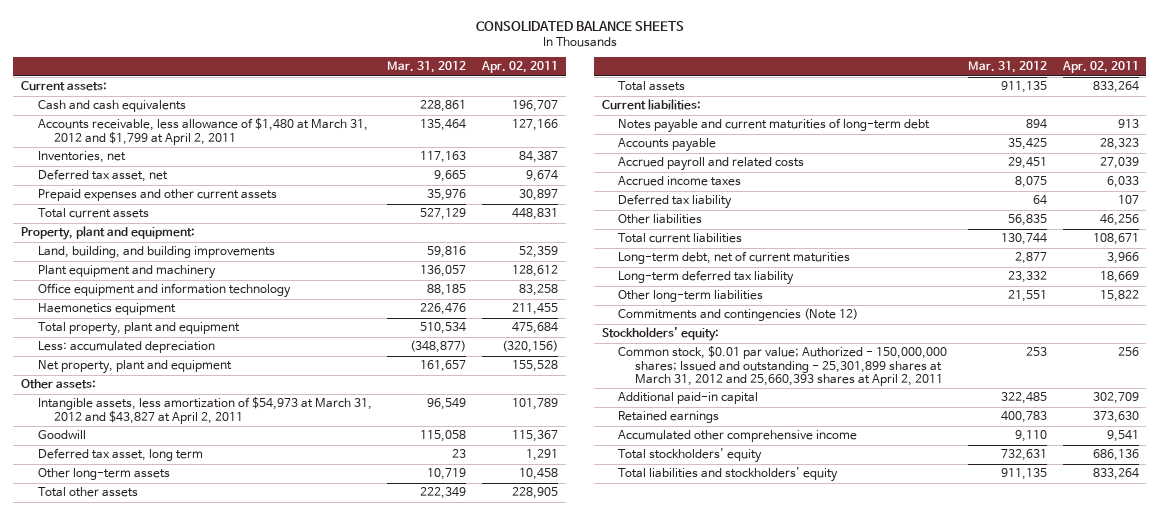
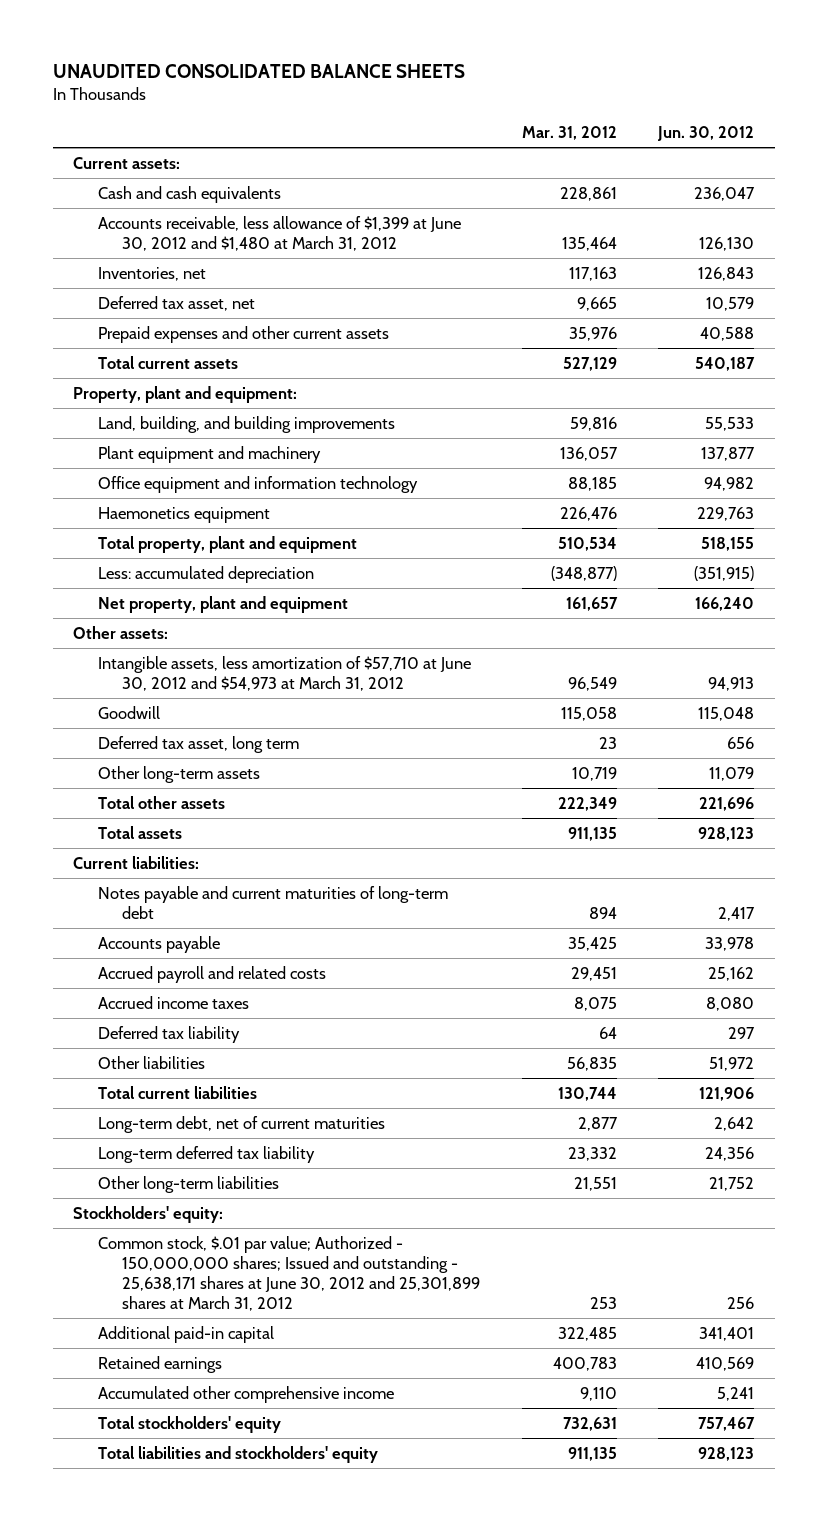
[475,20,684,31] CONSOLIDATED BALANCE SHEETS -> [52,64,465,79] UNAUDITED CONSOLIDATED BALANCE SHEETS
[480,61,558,74] Apr. 02, 2011 -> none
none -> [657,125,755,141] Jun. 30, 2012
[37,118,368,145] Accounts receivable, less allowance of $1,480 at March 31, 2012 and $1,799 at April 2, 2011 -> [97,215,461,251] Accounts receivable, less allowance of $1,399 at June 30, 2012 and $1,480 at March 31, 2012
[37,397,372,424] Intangible assets, less amortization of $54,973 at March 31, 2012 and $43,827 at April 2, 2011 -> [97,655,471,691] Intangible assets, less amortization of $57,710 at June 30, 2012 and $54,973 at March 31, 2012
[618,308,859,322] Commitments and contingencies (Note 12) -> none
[618,346,948,386] Common stock, $0.01 par value; Authorized - 150,000,000 shares; Issued and outstanding - 25,301,899 shares at March 31, 2012 and 25,660,393 shares at April 2, 2011 -> [97,1235,481,1311] Common stock, $.01 par value; Authorized - 150,000,000 shares; Issued and outstanding - 25,638,171 shares at June 30, 2012 and 25,301,899 shares at March 31, 2012

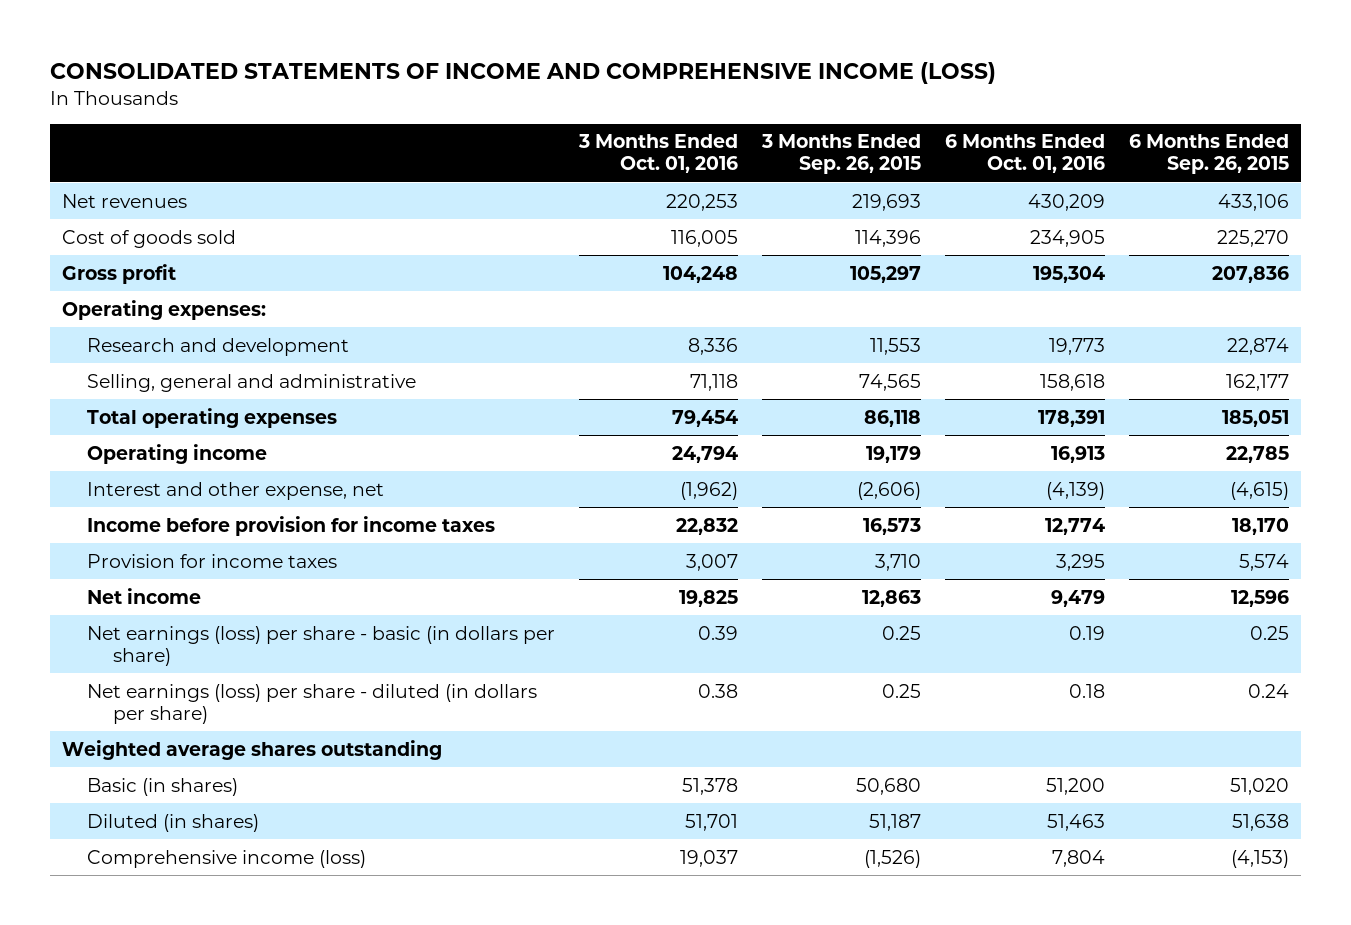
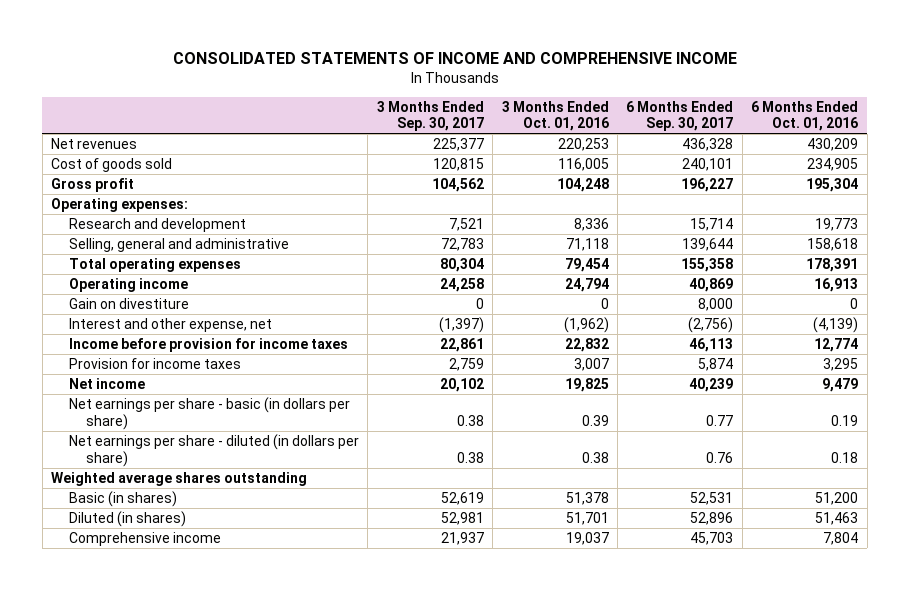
[49,61,996,84] CONSOLIDATED STATEMENTS OF INCOME AND COMPREHENSIVE INCOME (LOSS) -> [172,51,737,64] CONSOLIDATED STATEMENTS OF INCOME AND COMPREHENSIVE INCOME
[761,134,922,175] 3 Months Ended Sep. 26, 2015 -> none
[1129,134,1290,175] 6 Months Ended Sep. 26, 2015 -> none
none -> [376,100,484,132] 3 Months Ended Sep. 30, 2017
none -> [626,100,734,132] 6 Months Ended Sep. 30, 2017
none -> [68,298,189,310] Gain on divestiture
[87,625,556,666] Net earnings (loss) per share - basic (in dollars per share) -> [68,397,350,430] Net earnings per share - basic (in dollars per share)
[87,683,538,724] Net earnings (loss) per share - diluted (in dollars per share) -> [68,434,359,467] Net earnings per share - diluted (in dollars per share)
[87,849,367,868] Comprehensive income (loss) -> [68,532,221,547] Comprehensive income

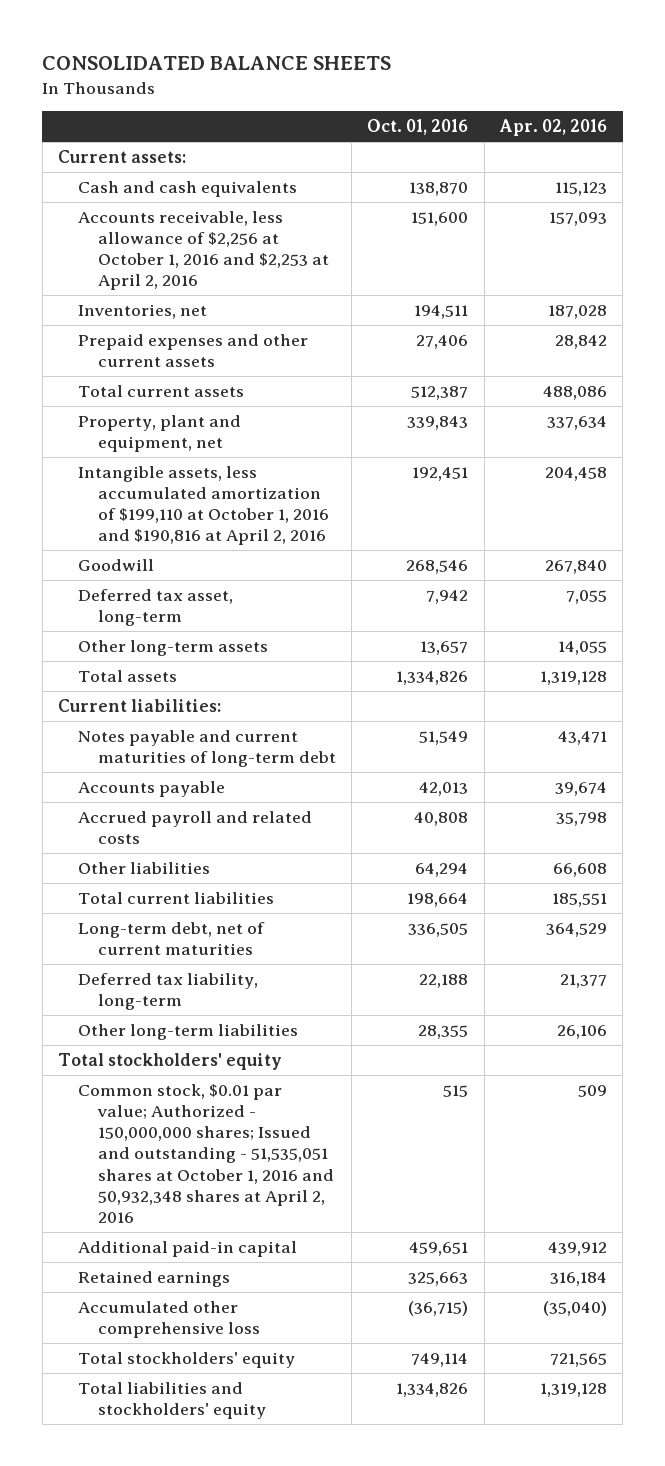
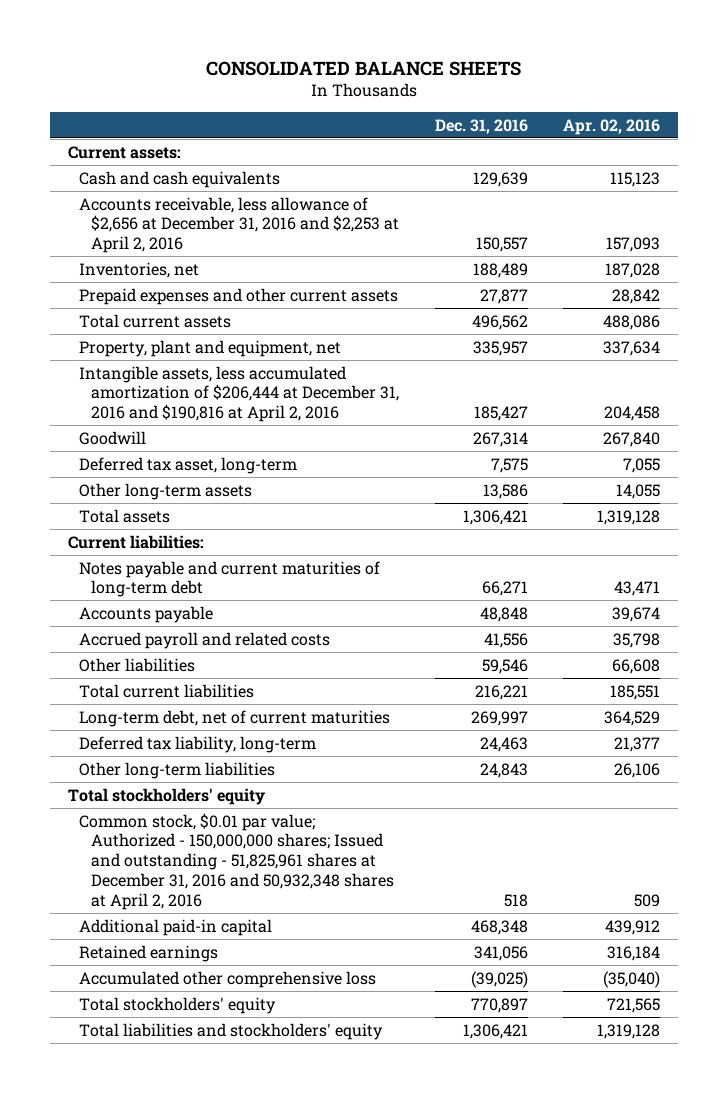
[367,119,469,136] Oct. 01, 2016 -> none
none -> [434,118,528,134] Dec. 31, 2016
[77,210,329,291] Accounts receivable, less allowance of $2,256 at October 1, 2016 and $2,253 at April 2, 2016 -> [79,196,400,254] Accounts receivable, less allowance of $2,656 at December 31, 2016 and $2,253 at April 2, 2016
[77,465,329,546] Intangible assets, less accumulated amortization of $199,110 at October 1, 2016 and $190,816 at April 2, 2016 -> [79,365,400,423] Intangible assets, less accumulated amortization of $206,444 at December 31, 2016 and $190,816 at April 2, 2016
[77,1083,334,1223] Common stock, $0.01 par value; Authorized - 150,000,000 shares; Issued and outstanding - 51,535,051 shares at October 1, 2016 and 50,932,348 shares at April 2, 2016 -> [79,812,395,911] Common stock, $0.01 par value; Authorized - 150,000,000 shares; Issued and outstanding - 51,825,961 shares at December 31, 2016 and 50,932,348 shares at April 2, 2016

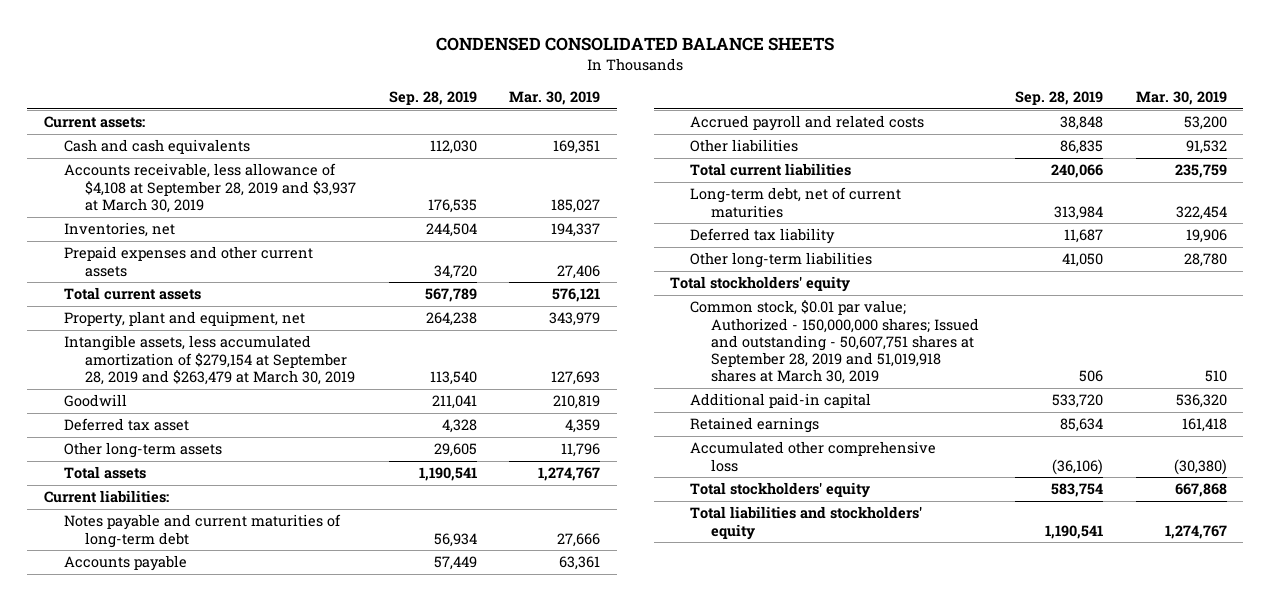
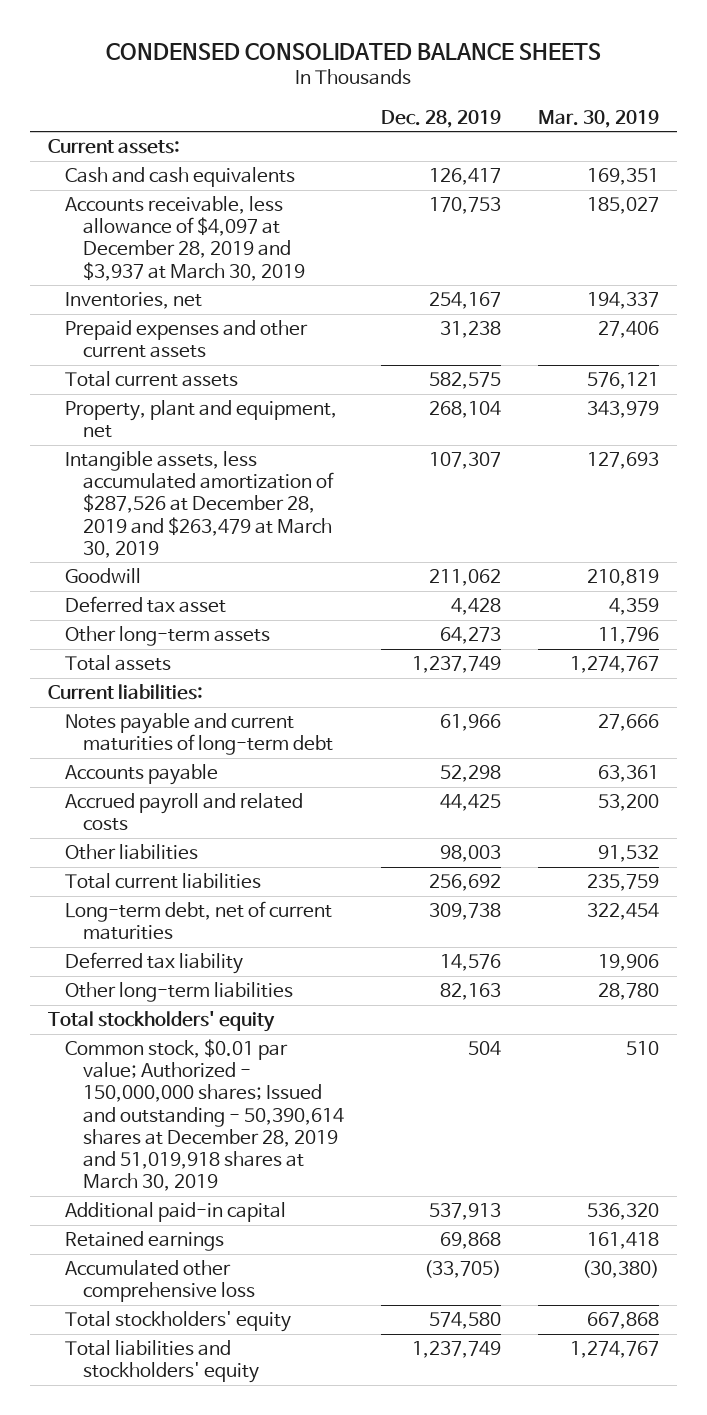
[388,91,477,106] Sep. 28, 2019 -> none
none -> [380,109,501,128] Dec. 28, 2019
[64,163,356,213] Accounts receivable, less allowance of $4,108 at September 28, 2019 and $3,937 at March 30, 2019 -> [65,196,305,281] Accounts receivable, less allowance of $4,097 at December 28, 2019 and $3,937 at March 30, 2019
[64,335,355,385] Intangible assets, less accumulated amortization of $279,154 at September 28, 2019 and $263,479 at March 30, 2019 -> [65,451,334,558] Intangible assets, less accumulated amortization of $287,526 at December 28, 2019 and $263,479 at March 30, 2019
[690,300,979,385] Common stock, $0.01 par value; Authorized - 150,000,000 shares; Issued and outstanding - 50,607,751 shares at September 28, 2019 and 51,019,918 shares at March 30, 2019 -> [65,1039,344,1191] Common stock, $0.01 par value; Authorized - 150,000,000 shares; Issued and outstanding - 50,390,614 shares at December 28, 2019 and 51,019,918 shares at March 30, 2019

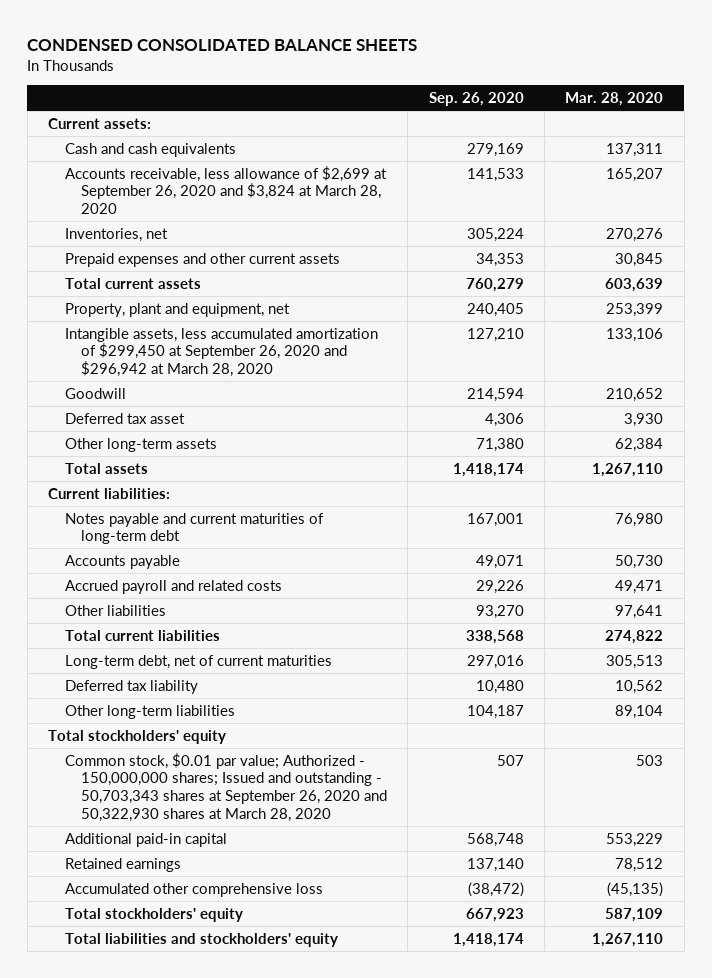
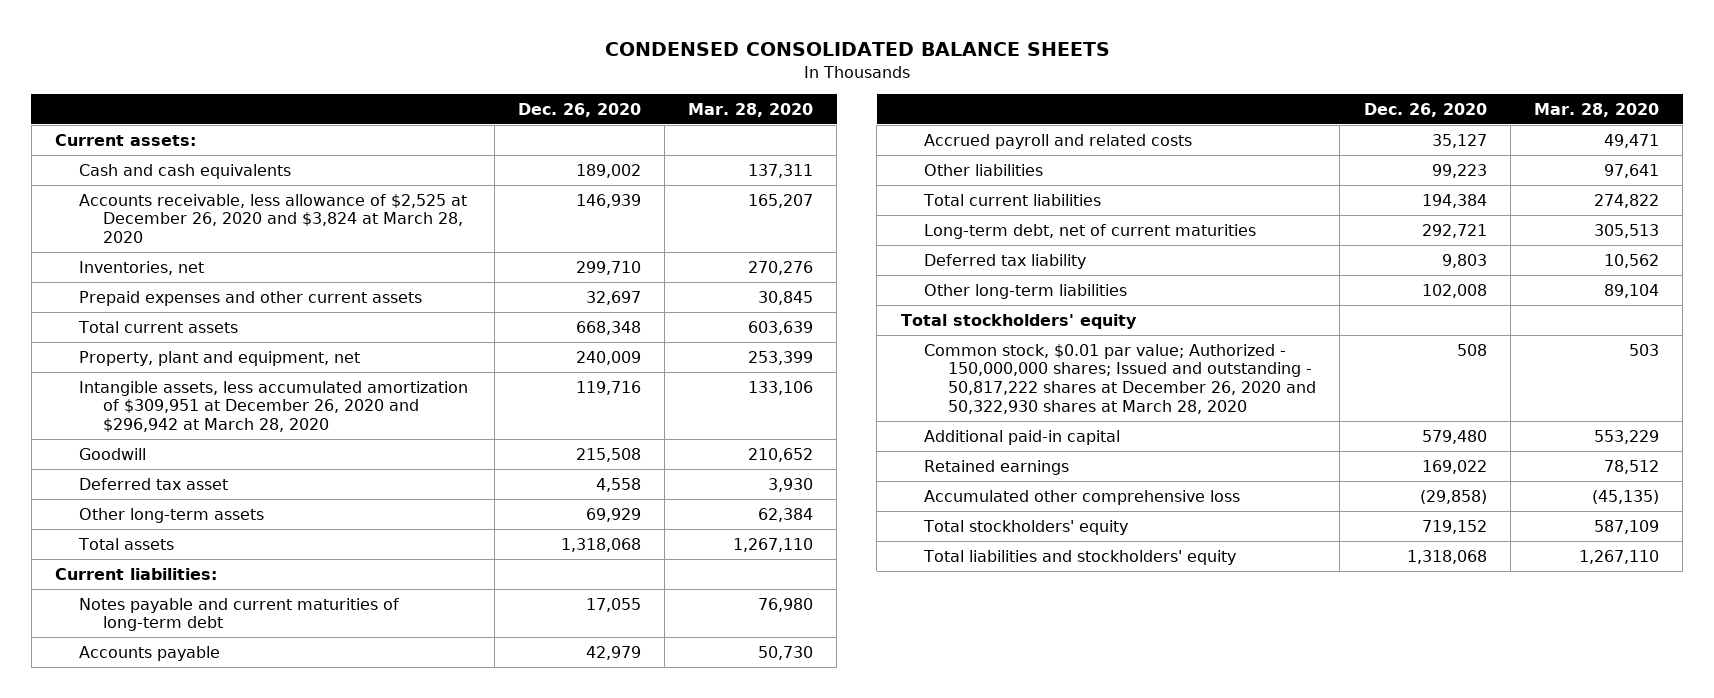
[428,92,524,107] Sep. 26, 2020 -> none
none -> [517,102,641,117] Dec. 26, 2020
[64,165,387,215] Accounts receivable, less allowance of $2,699 at September 26, 2020 and $3,824 at March 28, 2020 -> [78,193,467,244] Accounts receivable, less allowance of $2,525 at December 26, 2020 and $3,824 at March 28, 2020
[64,327,378,378] Intangible assets, less accumulated amortization of $299,450 at September 26, 2020 and $296,942 at March 28, 2020 -> [78,380,468,433] Intangible assets, less accumulated amortization of $309,951 at December 26, 2020 and $296,942 at March 28, 2020
[64,752,388,822] Common stock, $0.01 par value; Authorized - 150,000,000 shares; Issued and outstanding - 50,703,343 shares at September 26, 2020 and 50,322,930 shares at March 28, 2020 -> [924,343,1317,414] Common stock, $0.01 par value; Authorized - 150,000,000 shares; Issued and outstanding - 50,817,222 shares at December 26, 2020 and 50,322,930 shares at March 28, 2020

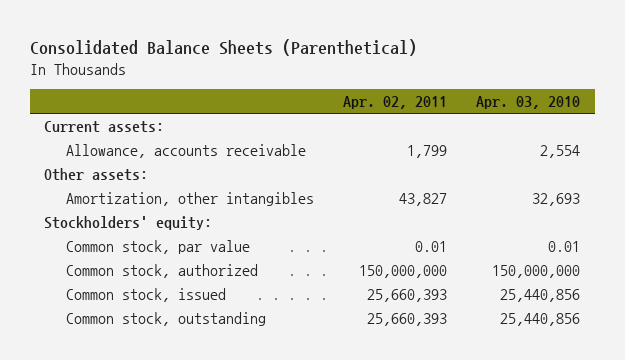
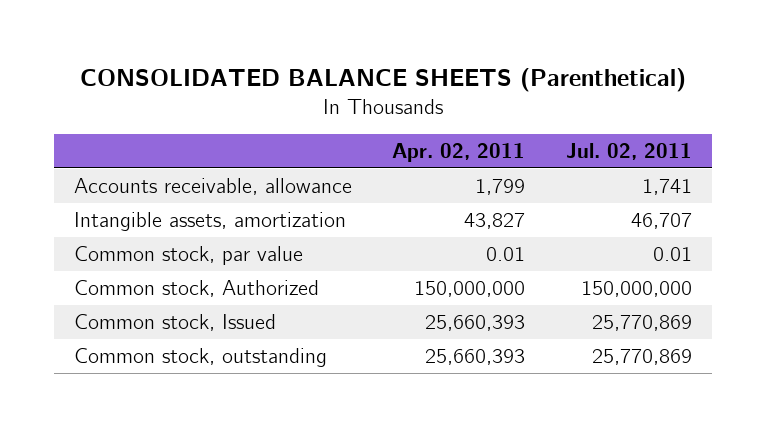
[29,39,417,57] Consolidated Balance Sheets (Parenthetical) -> [79,67,686,92] CONSOLIDATED BALANCE SHEETS (Parenthetical)
[476,96,581,110] Apr. 03, 2010 -> none
none -> [565,142,692,160] Jul. 02, 2011
[44,120,165,133] Current assets: -> none
[44,167,149,181] Other assets: -> none
[44,215,213,230] Stockholders' equity: -> none
[65,143,306,158] Allowance, accounts receivable -> [74,177,353,195] Accounts receivable, allowance
[65,191,314,206] Amortization, other intangibles -> [74,211,347,231] Intangible assets, amortization
[65,263,258,278] Common stock, authorized -> [74,279,320,297] Common stock, Authorized
[65,287,226,302] Common stock, issued -> [74,313,277,331] Common stock, Issued

